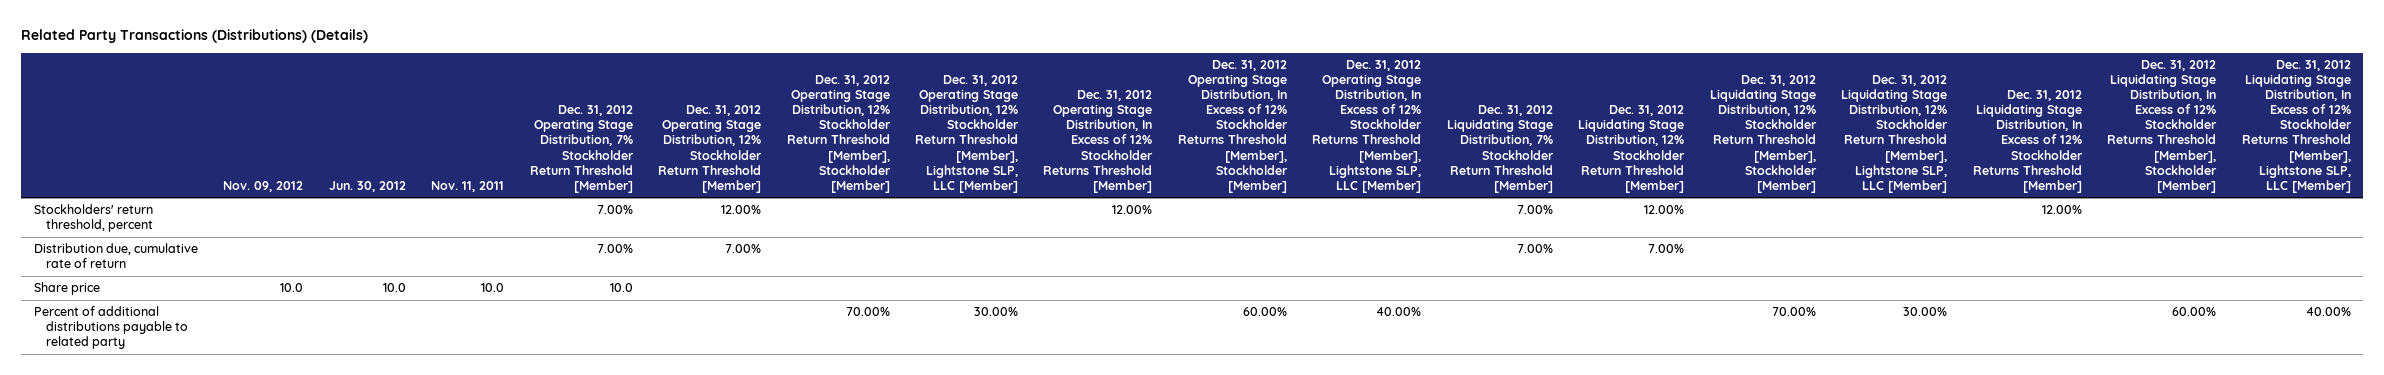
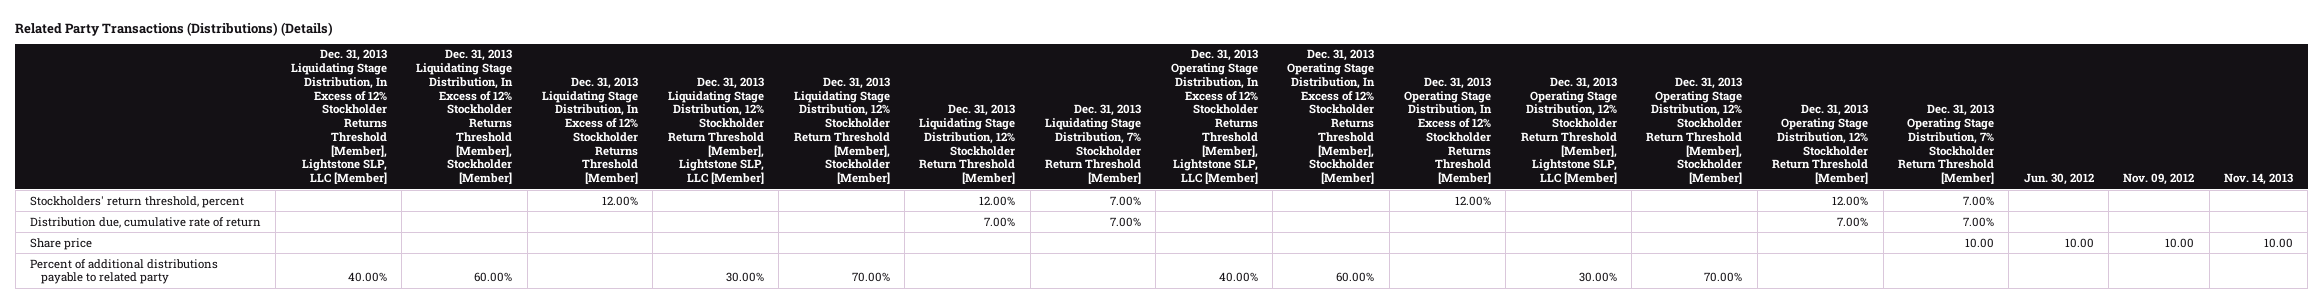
[431,180,505,192] Nov. 11, 2011 -> none
[529,105,634,193] Dec. 31, 2012 Operating Stage Distribution, 7% Stockholder Return Threshold [Member] -> none
[658,105,763,193] Dec. 31, 2012 Operating Stage Distribution, 12% Stockholder Return Threshold [Member] -> none
[786,75,891,193] Dec. 31, 2012 Operating Stage Distribution, 12% Stockholder Return Threshold [Member], Stockholder [Member] -> none
[915,75,1020,193] Dec. 31, 2012 Operating Stage Distribution, 12% Stockholder Return Threshold [Member], Lightstone SLP, LLC [Member] -> none
[1043,90,1154,193] Dec. 31, 2012 Operating Stage Distribution, In Excess of 12% Stockholder Returns Threshold [Member] -> none
[1177,59,1288,193] Dec. 31, 2012 Operating Stage Distribution, In Excess of 12% Stockholder Returns Threshold [Member], Stockholder [Member] -> none
[1312,59,1423,193] Dec. 31, 2012 Operating Stage Distribution, In Excess of 12% Stockholder Returns Threshold [Member], Lightstone SLP, LLC [Member] -> none
[1446,105,1554,193] Dec. 31, 2012 Liquidating Stage Distribution, 7% Stockholder Return Threshold [Member] -> none
[1578,105,1686,193] Dec. 31, 2012 Liquidating Stage Distribution, 12% Stockholder Return Threshold [Member] -> none
[1709,75,1817,193] Dec. 31, 2012 Liquidating Stage Distribution, 12% Stockholder Return Threshold [Member], Stockholder [Member] -> none
[1841,75,1949,193] Dec. 31, 2012 Liquidating Stage Distribution, 12% Stockholder Return Threshold [Member], Lightstone SLP, LLC [Member] -> none
[1972,90,2083,193] Dec. 31, 2012 Liquidating Stage Distribution, In Excess of 12% Stockholder Returns Threshold [Member] -> none
[2107,59,2218,193] Dec. 31, 2012 Liquidating Stage Distribution, In Excess of 12% Stockholder Returns Threshold [Member], Stockholder [Member] -> none
[2241,59,2352,193] Dec. 31, 2012 Liquidating Stage Distribution, In Excess of 12% Stockholder Returns Threshold [Member], Lightstone SLP, LLC [Member] -> none
none -> [290,49,388,185] Dec. 31, 2013 Liquidating Stage Distribution, In Excess of 12% Stockholder Returns Threshold [Member], Lightstone SLP, LLC [Member]
none -> [416,49,514,185] Dec. 31, 2013 Liquidating Stage Distribution, In Excess of 12% Stockholder Returns Threshold [Member], Stockholder [Member]
none -> [542,76,640,185] Dec. 31, 2013 Liquidating Stage Distribution, In Excess of 12% Stockholder Returns Threshold [Member]
none -> [667,76,764,185] Dec. 31, 2013 Liquidating Stage Distribution, 12% Stockholder Return Threshold [Member], Lightstone SLP, LLC [Member]
none -> [793,76,890,185] Dec. 31, 2013 Liquidating Stage Distribution, 12% Stockholder Return Threshold [Member], Stockholder [Member]
none -> [919,104,1016,185] Dec. 31, 2013 Liquidating Stage Distribution, 12% Stockholder Return Threshold [Member]
none -> [1044,104,1141,185] Dec. 31, 2013 Liquidating Stage Distribution, 7% Stockholder Return Threshold [Member]
none -> [1170,49,1259,185] Dec. 31, 2013 Operating Stage Distribution, In Excess of 12% Stockholder Returns Threshold [Member], Lightstone SLP, LLC [Member]
none -> [1287,49,1376,185] Dec. 31, 2013 Operating Stage Distribution, In Excess of 12% Stockholder Returns Threshold [Member], Stockholder [Member]
none -> [1404,76,1493,185] Dec. 31, 2013 Operating Stage Distribution, In Excess of 12% Stockholder Returns Threshold [Member]
none -> [1520,76,1617,185] Dec. 31, 2013 Operating Stage Distribution, 12% Stockholder Return Threshold [Member], Lightstone SLP, LLC [Member]
none -> [1646,76,1743,185] Dec. 31, 2013 Operating Stage Distribution, 12% Stockholder Return Threshold [Member], Stockholder [Member]
none -> [1772,104,1869,185] Dec. 31, 2013 Operating Stage Distribution, 12% Stockholder Return Threshold [Member]
none -> [1897,104,1994,185] Dec. 31, 2013 Operating Stage Distribution, 7% Stockholder Return Threshold [Member]
none -> [2224,173,2294,186] Nov. 14, 2013
[280,283,304,293] 10.0 -> [2165,237,2195,248] 10.00
[382,283,406,293] 10.0 -> [2064,237,2094,248] 10.00

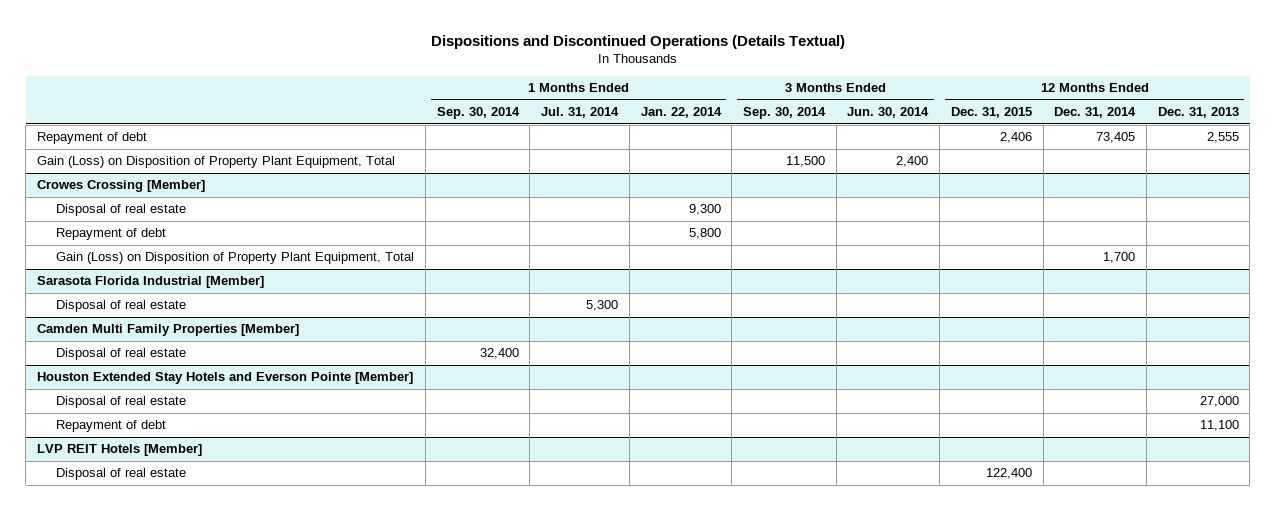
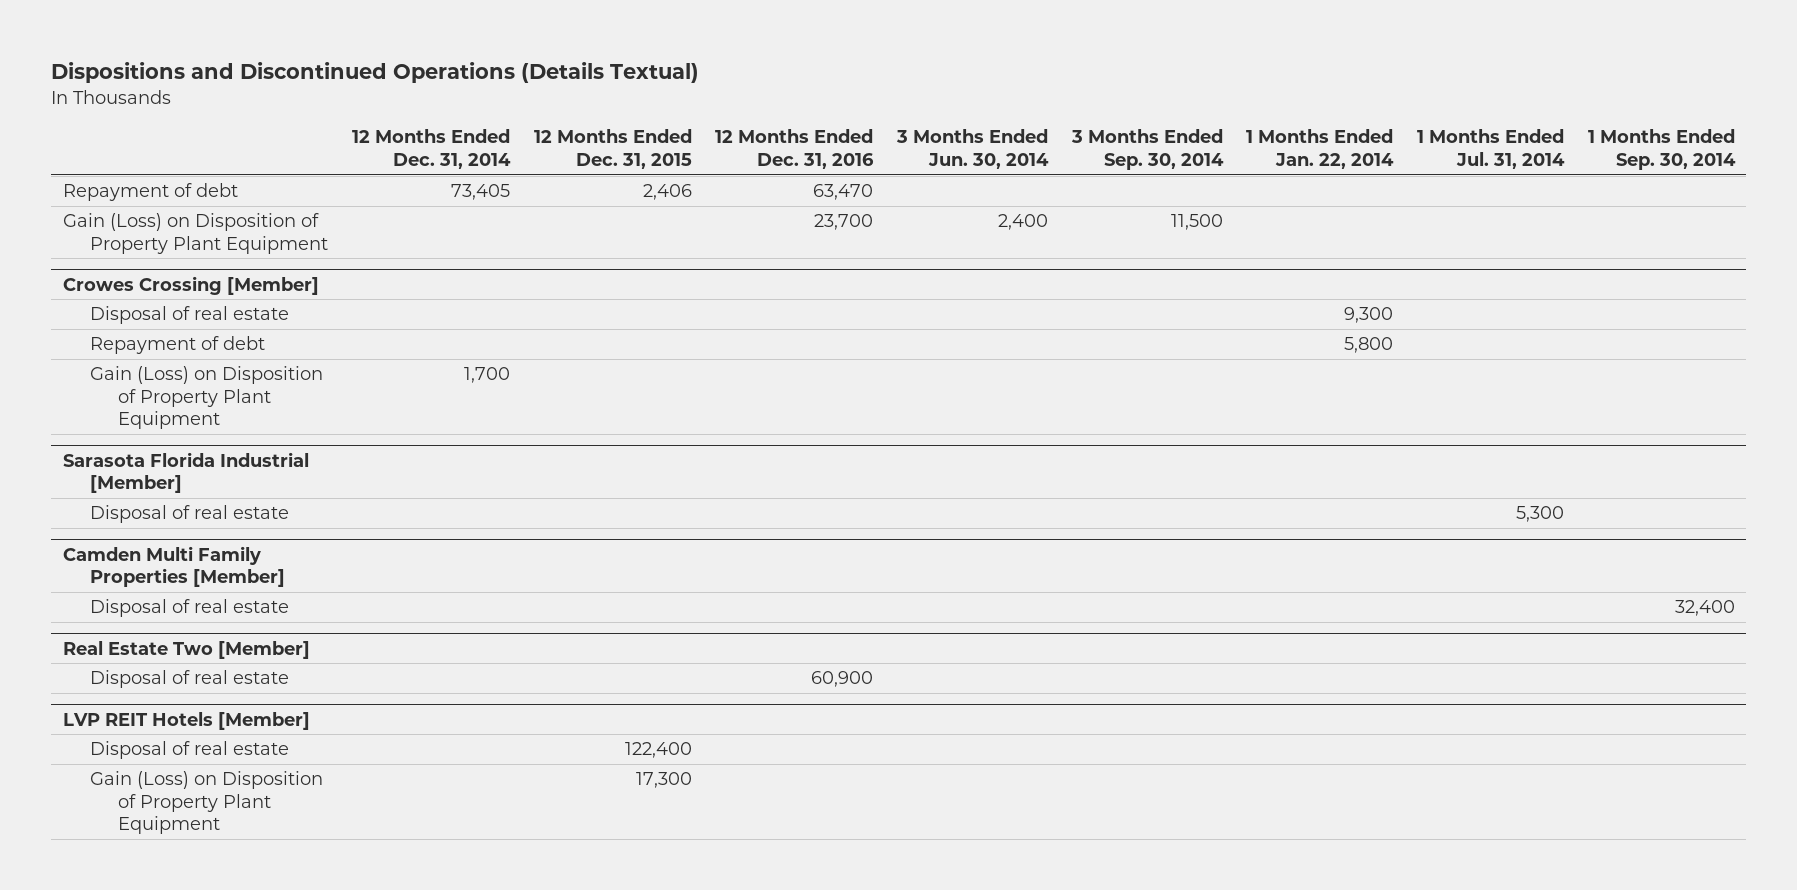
[1157,107,1239,119] Dec. 31, 2013 -> none
none -> [715,129,875,169] 12 Months Ended Dec. 31, 2016
[36,156,395,169] Gain (Loss) on Disposition of Property Plant Equipment, Total -> [62,213,329,254] Gain (Loss) on Disposition of Property Plant Equipment
[56,252,415,265] Gain (Loss) on Disposition of Property Plant Equipment, Total -> [90,366,324,430] Gain (Loss) on Disposition of Property Plant Equipment
[36,372,413,385] Houston Extended Stay Hotels and Everson Pointe [Member] -> none
[56,396,187,409] Disposal of real estate -> none
[56,420,167,433] Repayment of debt -> none
none -> [62,640,310,659] Real Estate Two [Member]
none -> [90,670,290,689] Disposal of real estate
none -> [90,771,324,835] Gain (Loss) on Disposition of Property Plant Equipment

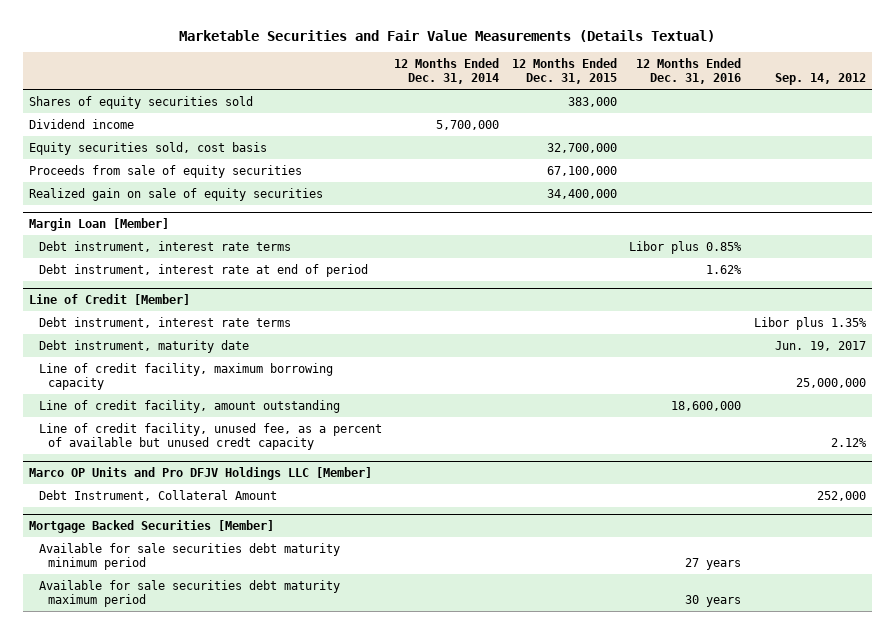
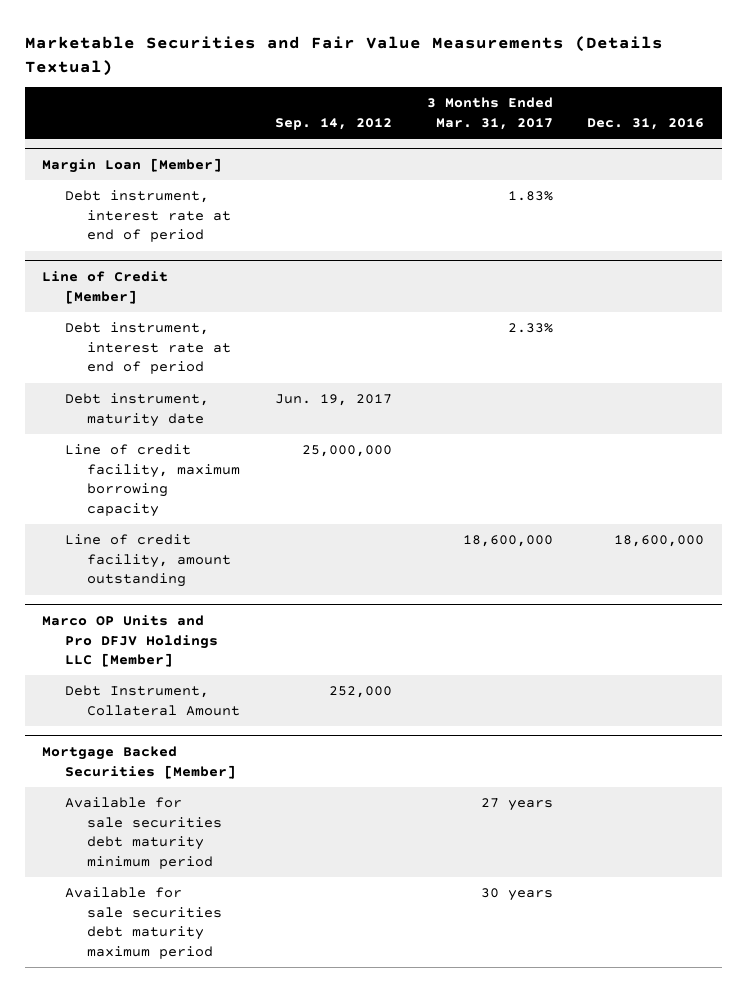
[394,57,500,85] 12 Months Ended Dec. 31, 2014 -> none
[511,57,617,85] 12 Months Ended Dec. 31, 2015 -> none
[636,57,742,85] 12 Months Ended Dec. 31, 2016 -> none
none -> [426,97,553,130] 3 Months Ended Mar. 31, 2017
none -> [587,117,705,130] Dec. 31, 2016
[28,95,253,109] Shares of equity securities sold -> none
[28,118,134,129] Dividend income -> none
[28,141,267,155] Equity securities sold, cost basis -> none
[28,164,302,178] Proceeds from sale of equity securities -> none
[28,187,323,201] Realized gain on sale of equity securities -> none
[38,240,291,252] Debt instrument, interest rate terms -> none
[38,316,291,328] Debt instrument, interest rate terms -> none
none -> [64,322,232,375] Debt instrument, interest rate at end of period
[38,422,382,450] Line of credit facility, unused fee, as a percent of available but unused credt capacity -> none

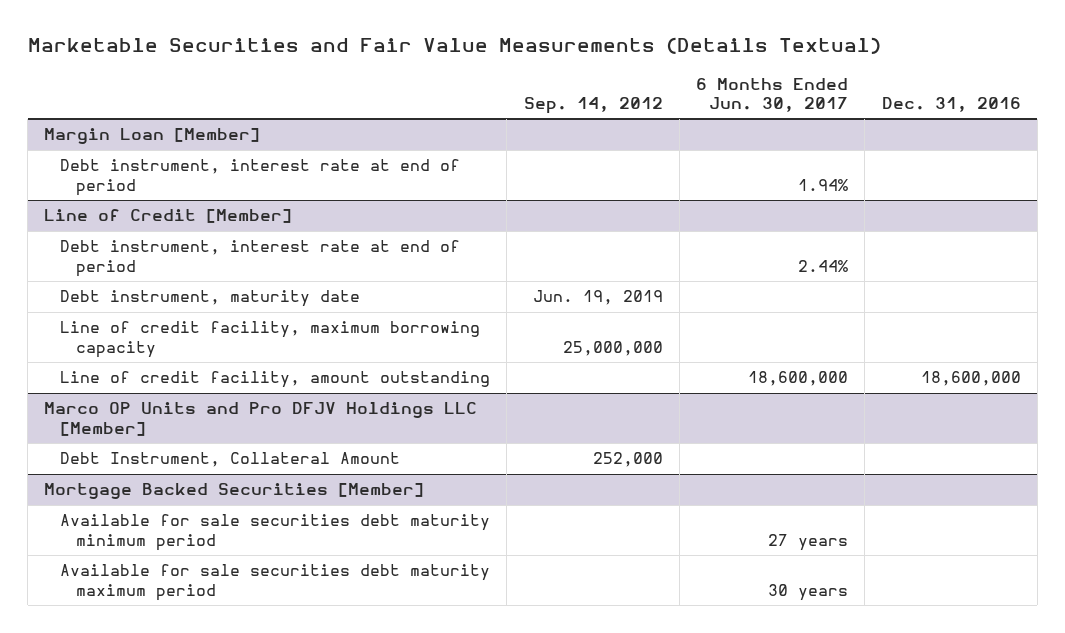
[426,97,553,130] 3 Months Ended Mar. 31, 2017 -> none
none -> [696,77,849,113] 6 Months Ended Jun. 30, 2017
[275,394,393,407] Jun. 19, 2017 -> [532,290,663,306] Jun. 19, 2019

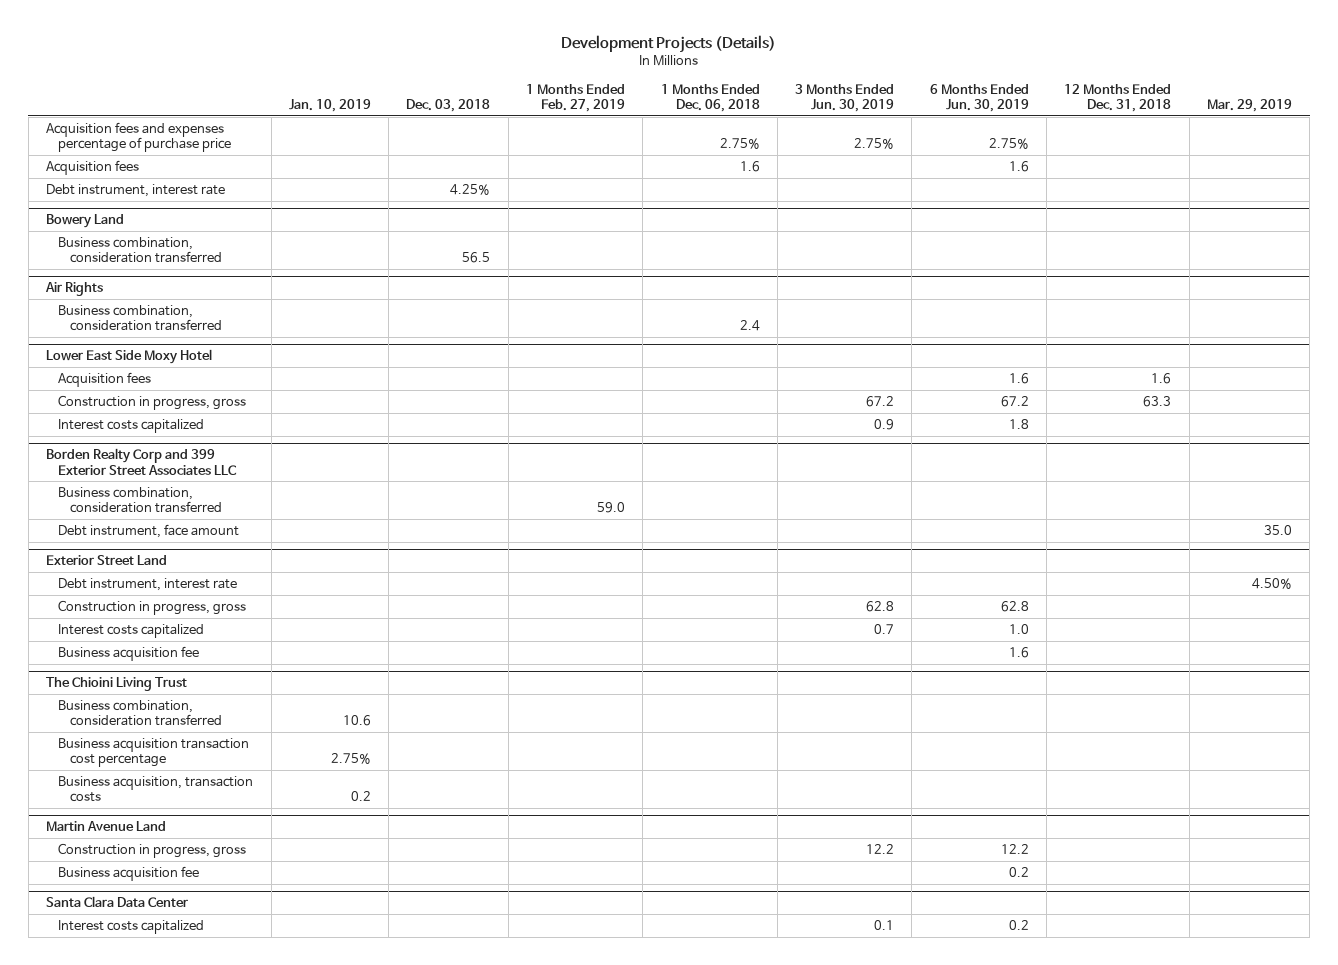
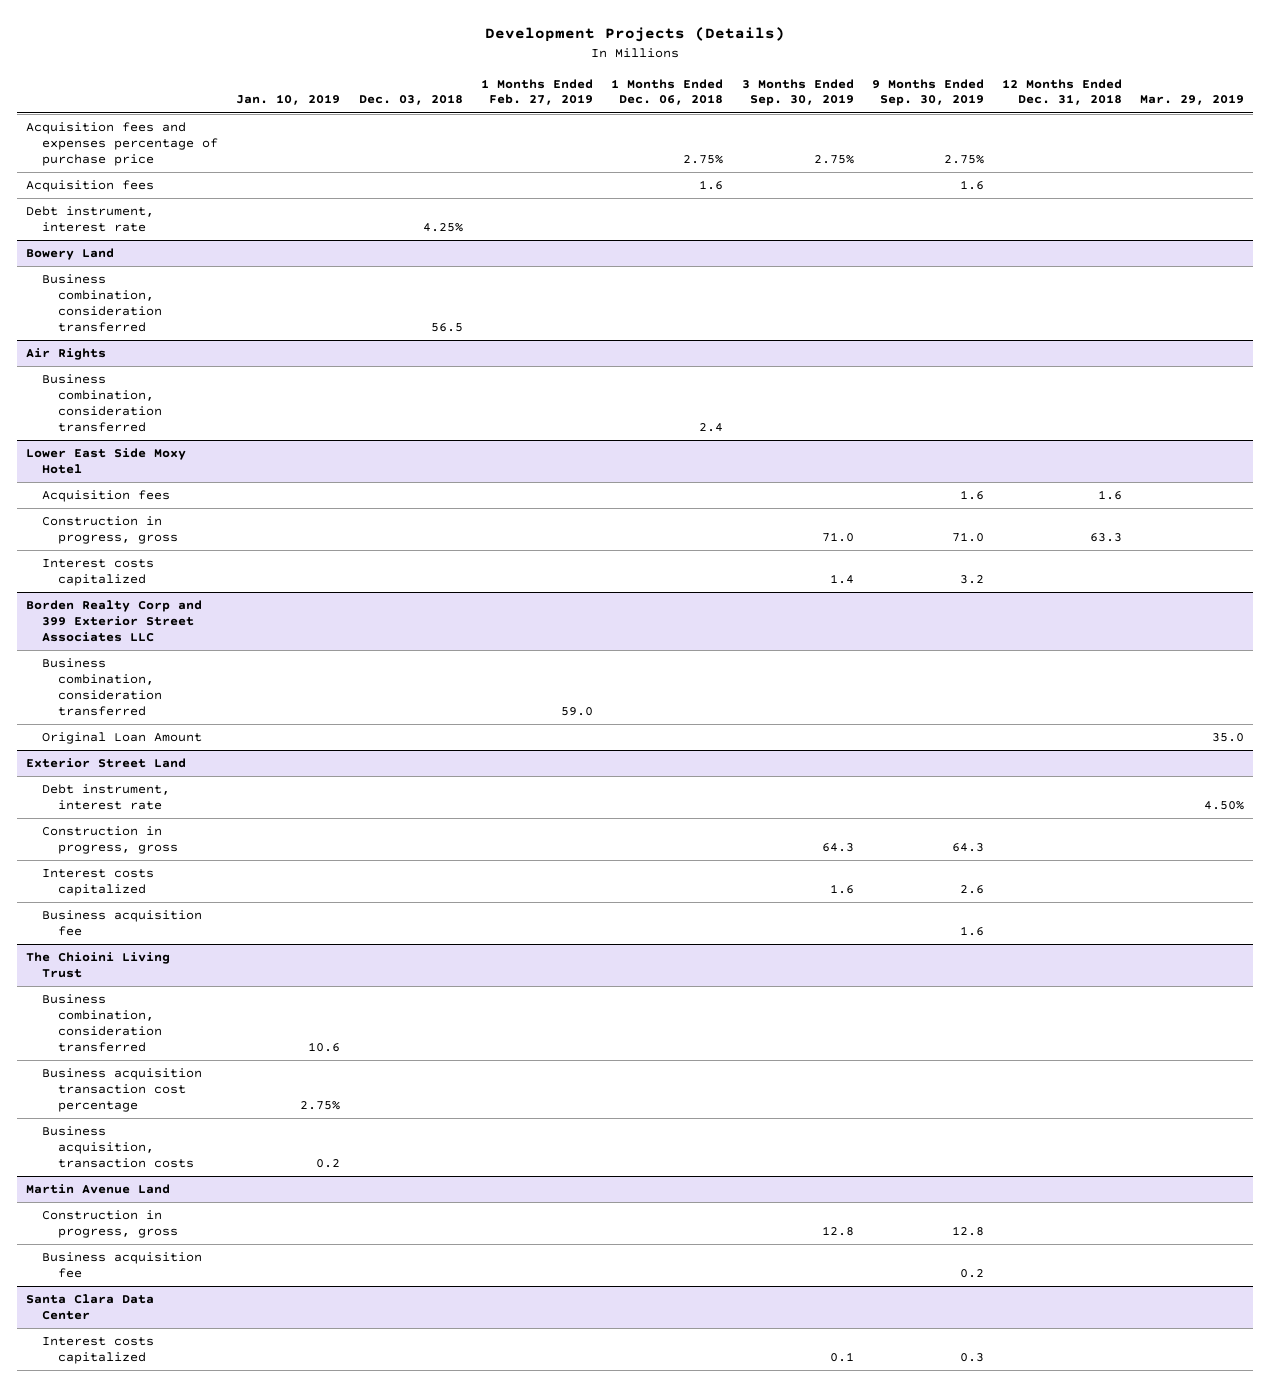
[795,84,895,113] 3 Months Ended Jun. 30, 2019 -> none
[929,84,1029,113] 6 Months Ended Jun. 30, 2019 -> none
none -> [741,78,854,107] 3 Months Ended Sep. 30, 2019
none -> [871,78,984,107] 9 Months Ended Sep. 30, 2019
[58,523,240,538] Debt instrument, face amount -> [42,732,203,745] Original Loan Amount

